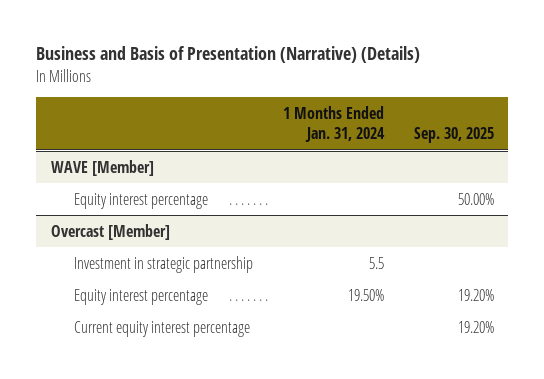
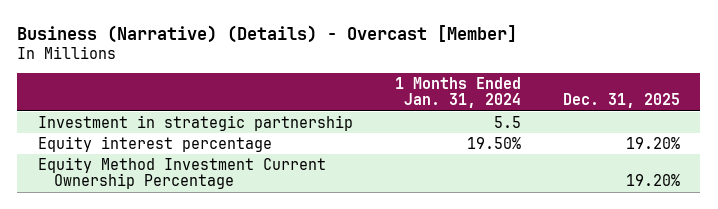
[35,46,420,64] Business and Basis of Presentation (Narrative) (Details) -> [17,24,518,43] Business (Narrative) (Details) - Overcast [Member]
[413,127,494,144] Sep. 30, 2025 -> none
none -> [562,93,680,109] Dec. 31, 2025
[50,159,154,176] WAVE [Member] -> none
[74,192,209,209] Equity interest percentage -> none
[50,223,170,240] Overcast [Member] -> none
[74,320,251,337] Current equity interest percentage -> [38,156,327,190] Equity Method Investment Current Ownership Percentage

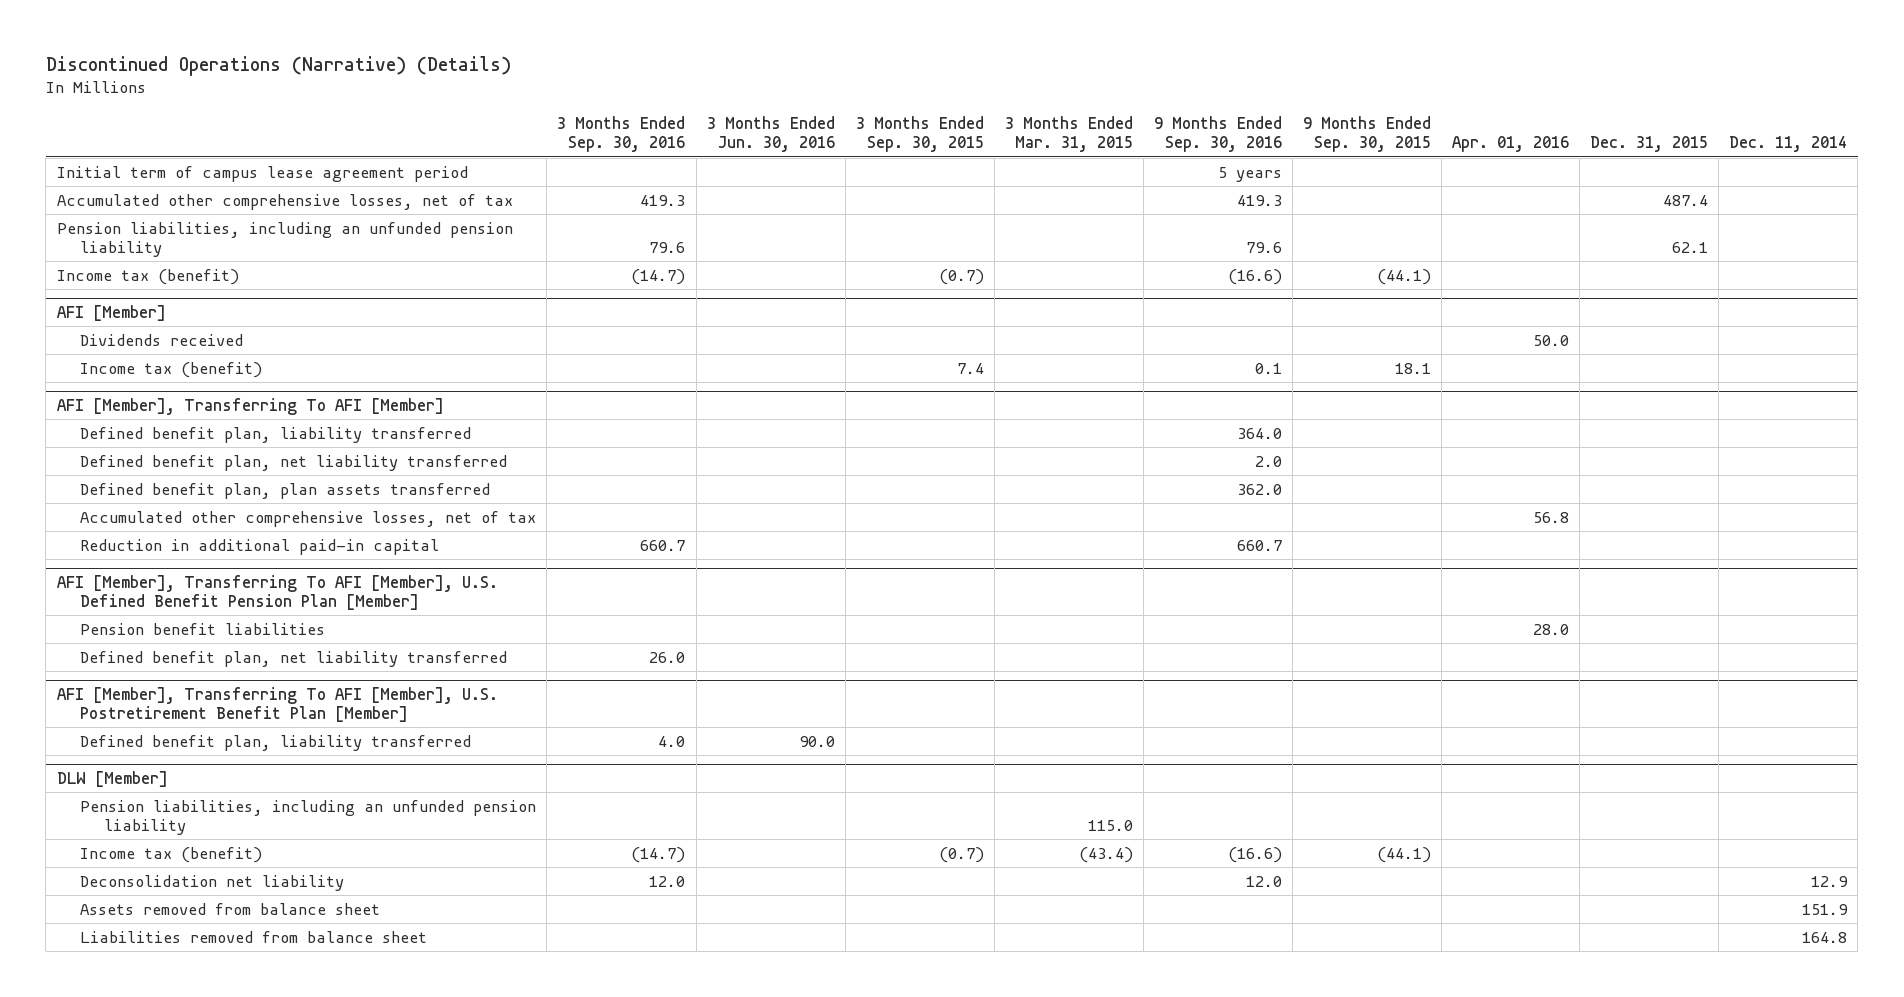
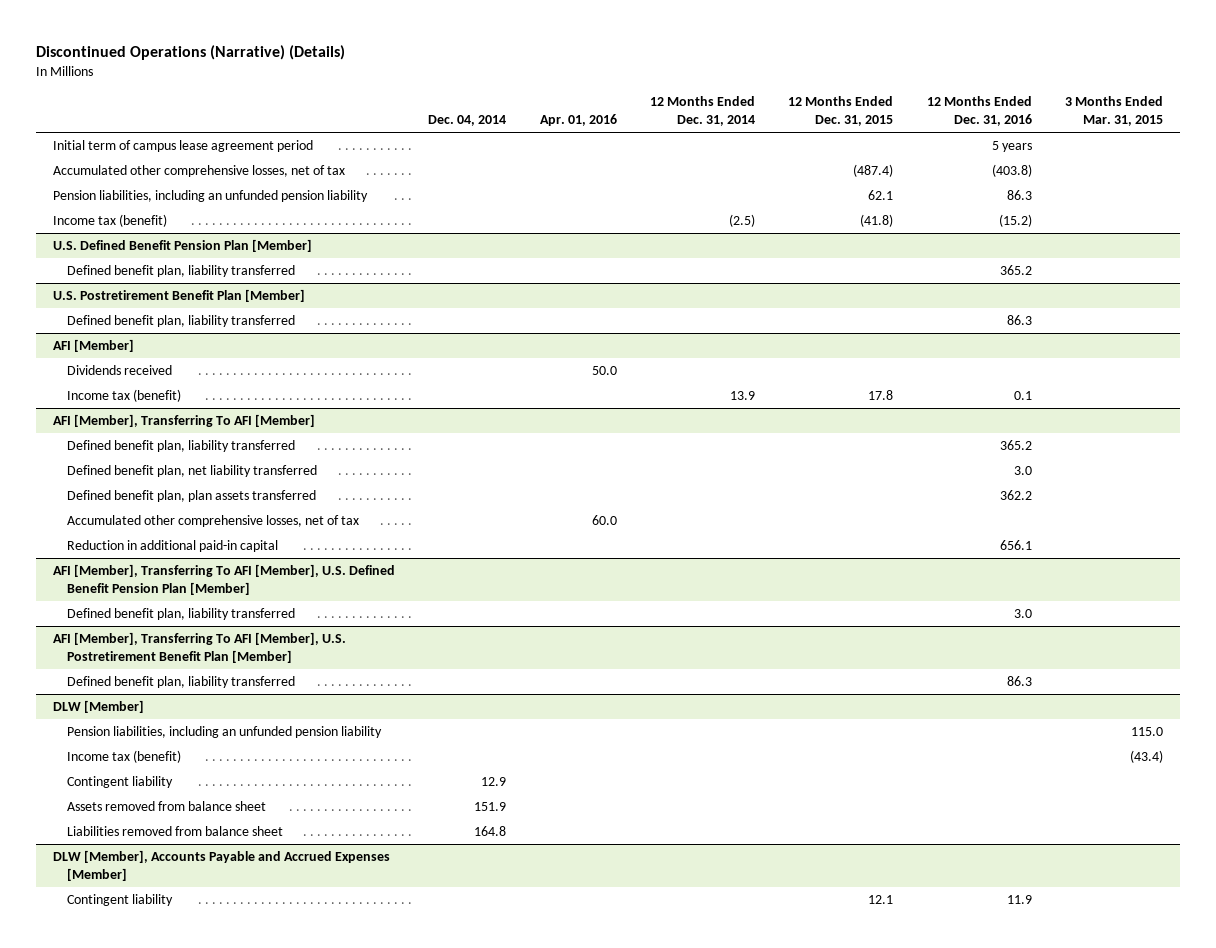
[557,116,686,153] 3 Months Ended Sep. 30, 2016 -> none
[706,116,835,153] 3 Months Ended Jun. 30, 2016 -> none
[855,116,984,153] 3 Months Ended Sep. 30, 2015 -> none
[1153,116,1282,153] 9 Months Ended Sep. 30, 2016 -> none
[1303,116,1432,153] 9 Months Ended Sep. 30, 2015 -> none
[1590,136,1709,153] Dec. 31, 2015 -> none
[1729,136,1848,153] Dec. 11, 2014 -> none
none -> [428,114,507,126] Dec. 04, 2014
none -> [650,96,756,126] 12 Months Ended Dec. 31, 2014
none -> [788,96,894,126] 12 Months Ended Dec. 31, 2015
none -> [926,96,1032,126] 12 Months Ended Dec. 31, 2016
none -> [53,239,313,253] U.S. Defined Benefit Pension Plan [Member]
none -> [66,265,295,278] Defined benefit plan, liability transferred
none -> [53,289,306,303] U.S. Postretirement Benefit Plan [Member]
none -> [66,315,295,328] Defined benefit plan, liability transferred
[1533,511,1570,523] 56.8 -> [591,515,617,526] 60.0
[80,622,326,635] Pension benefit liabilities -> none
[80,650,508,667] Defined benefit plan, net liability transferred -> [66,608,295,621] Defined benefit plan, liability transferred
[80,874,345,891] Deconsolidation net liability -> [66,776,173,789] Contingent liability
none -> [53,850,391,881] DLW [Member], Accounts Payable and Accrued Expenses [Member]
none -> [66,894,173,907] Contingent liability

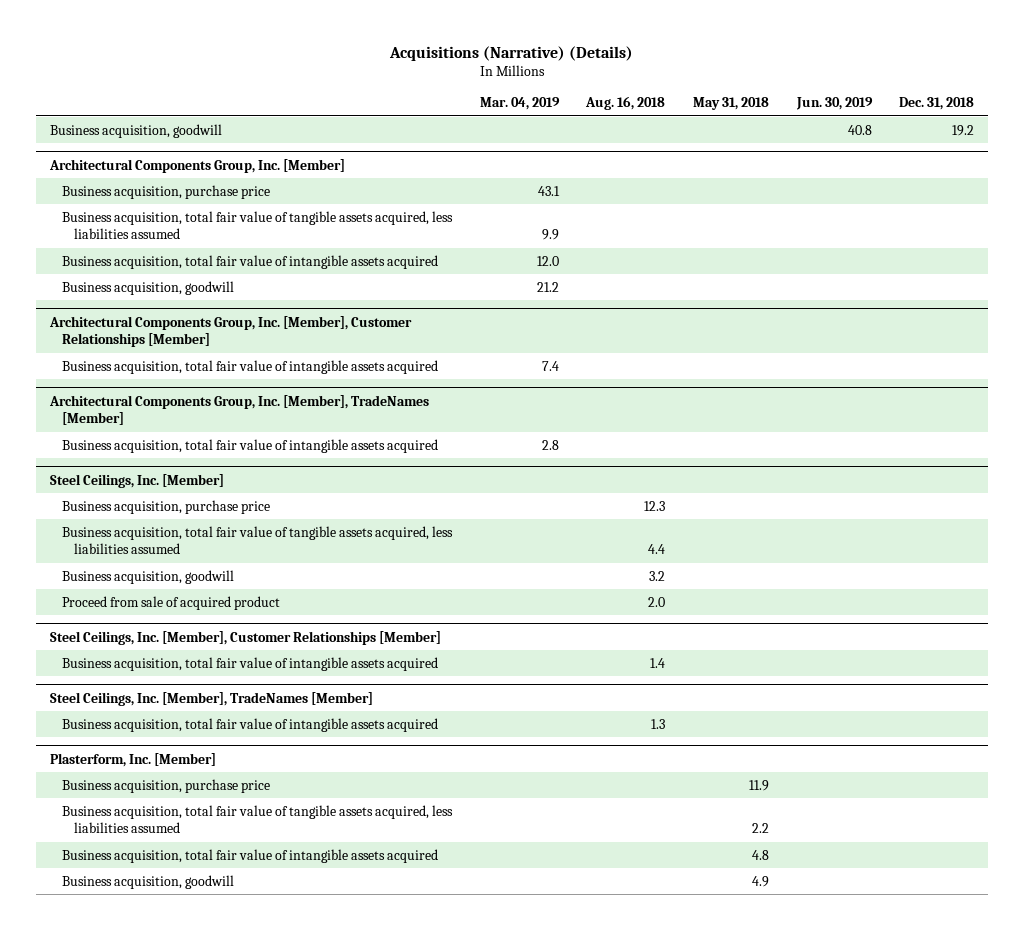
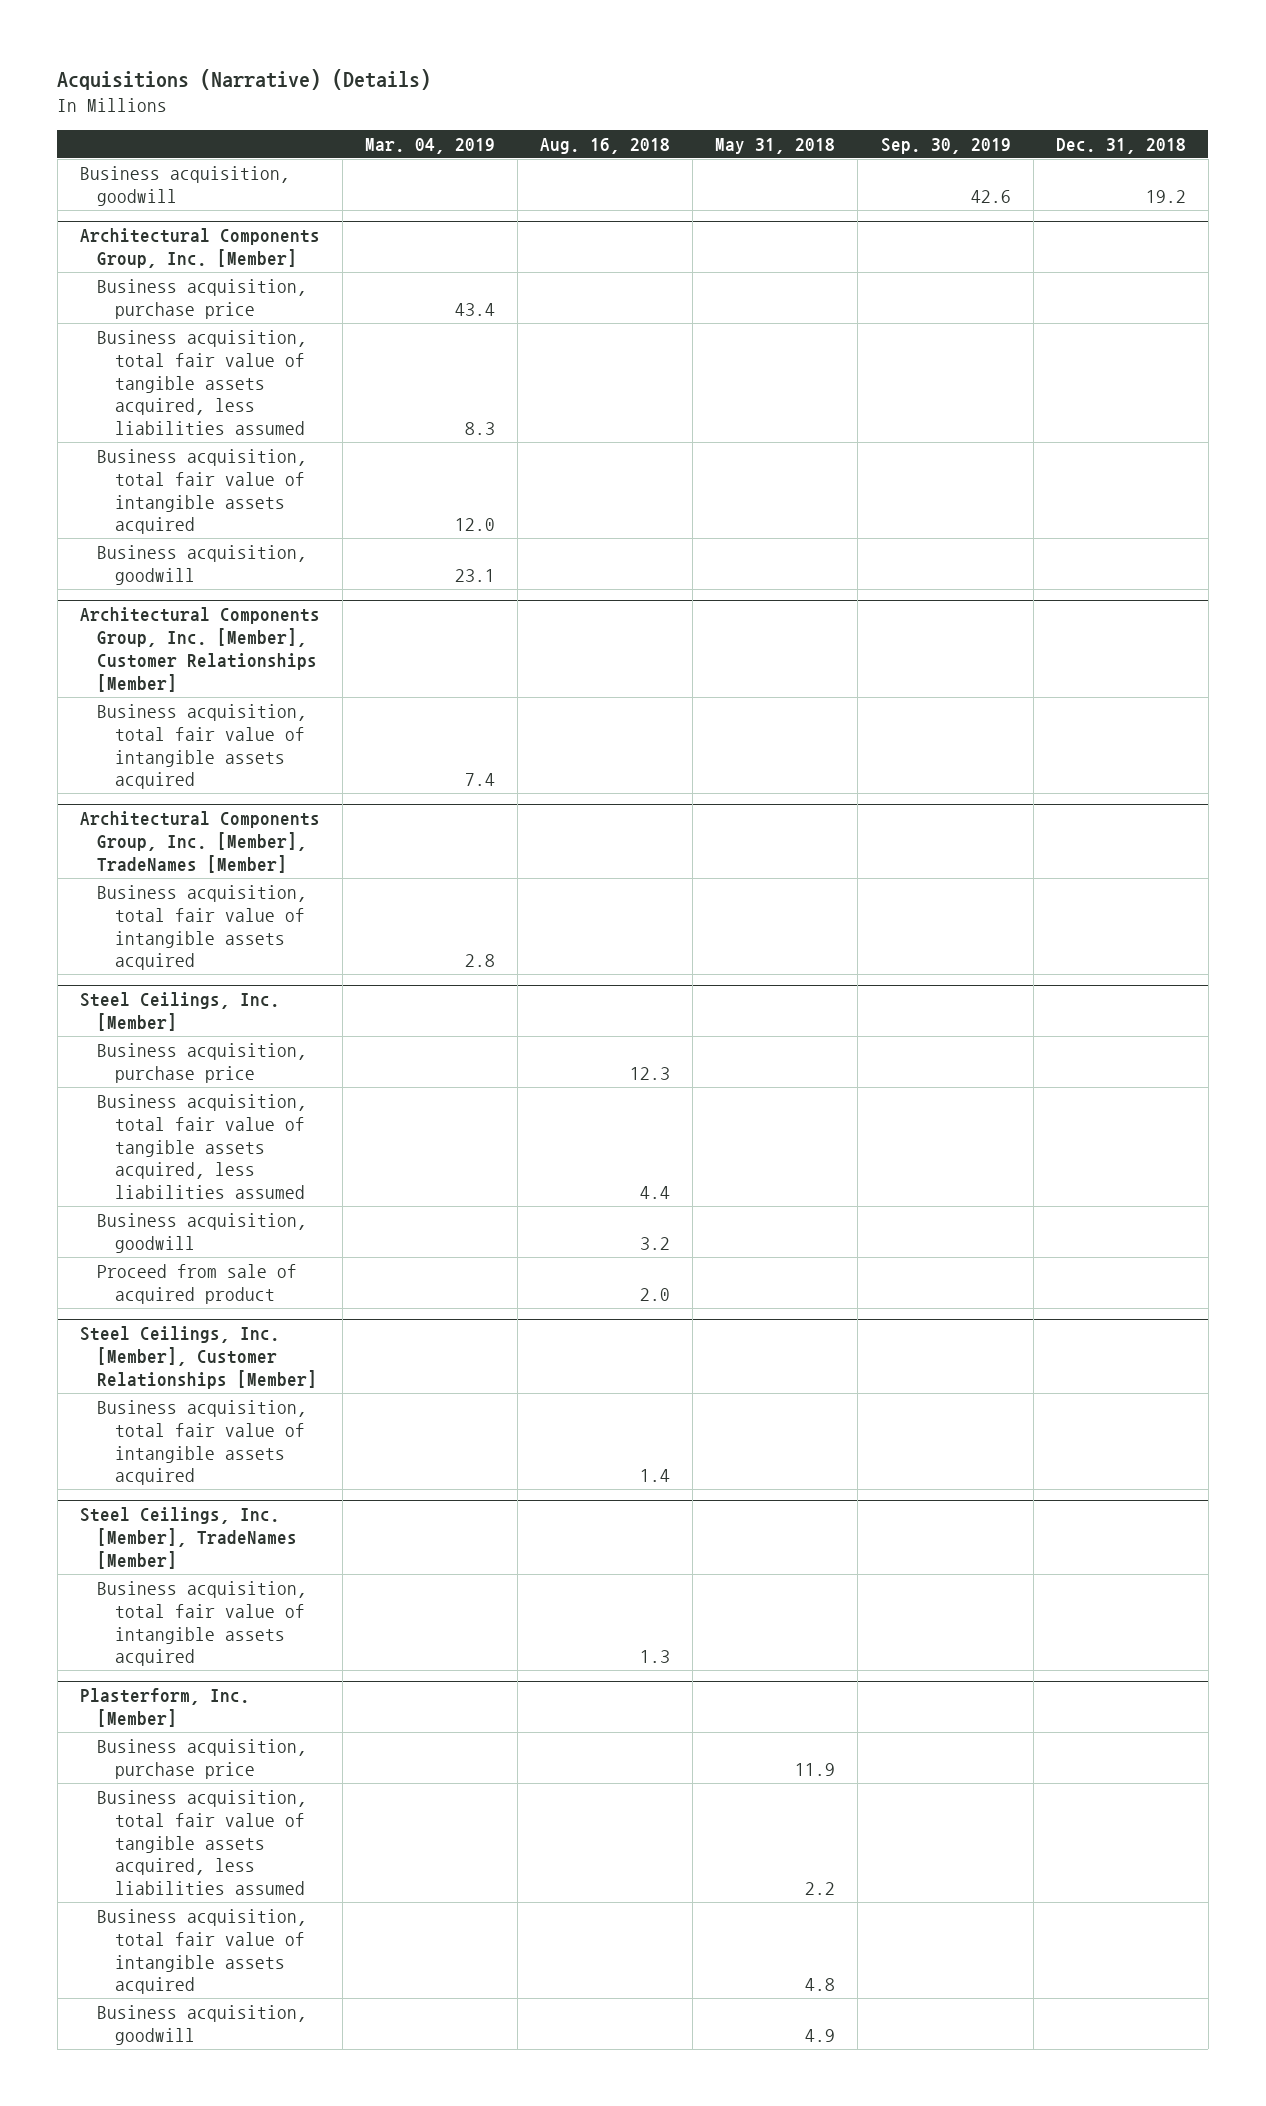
[795,97,873,111] Jun. 30, 2019 -> none
none -> [880,137,1011,154] Sep. 30, 2019
[537,185,560,196] 43.1 -> [455,302,496,316] 43.4
[541,229,559,241] 9.9 -> [465,422,496,436] 8.3
[536,281,559,292] 21.2 -> [455,568,496,582] 23.1

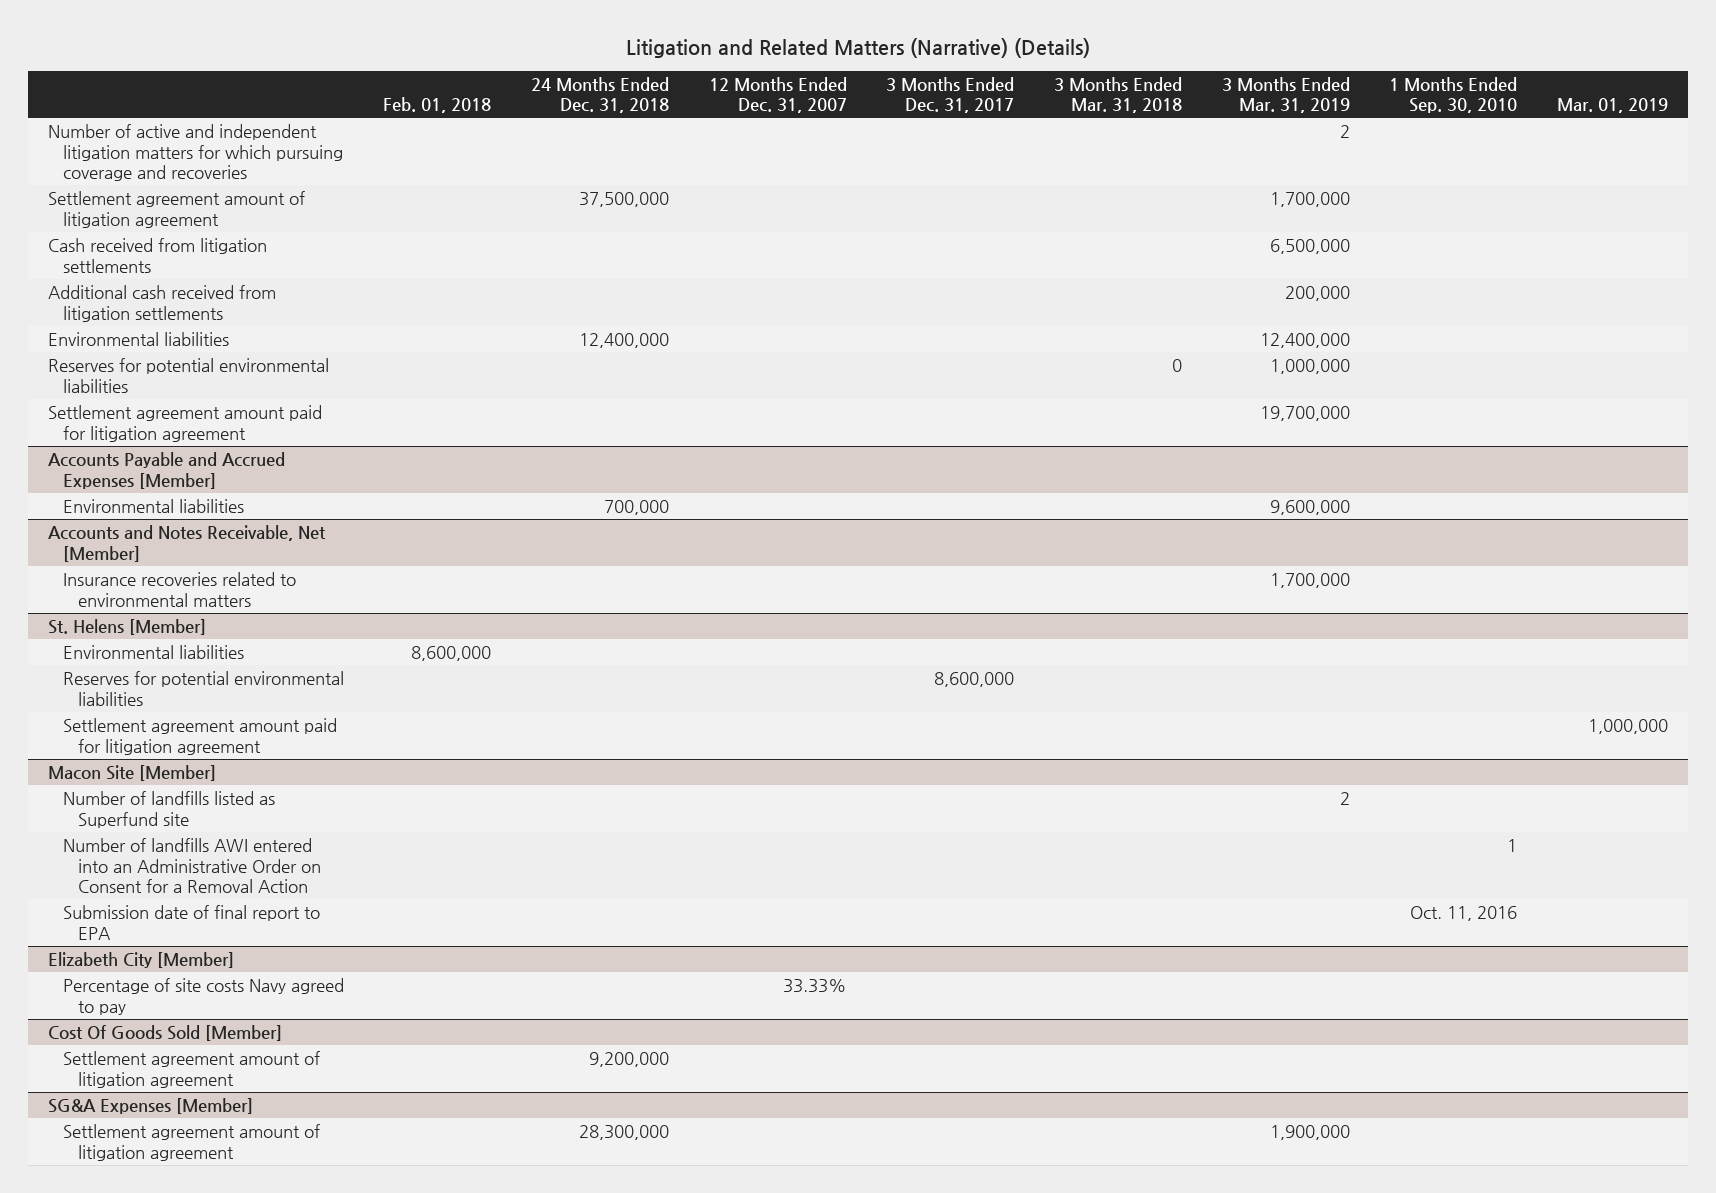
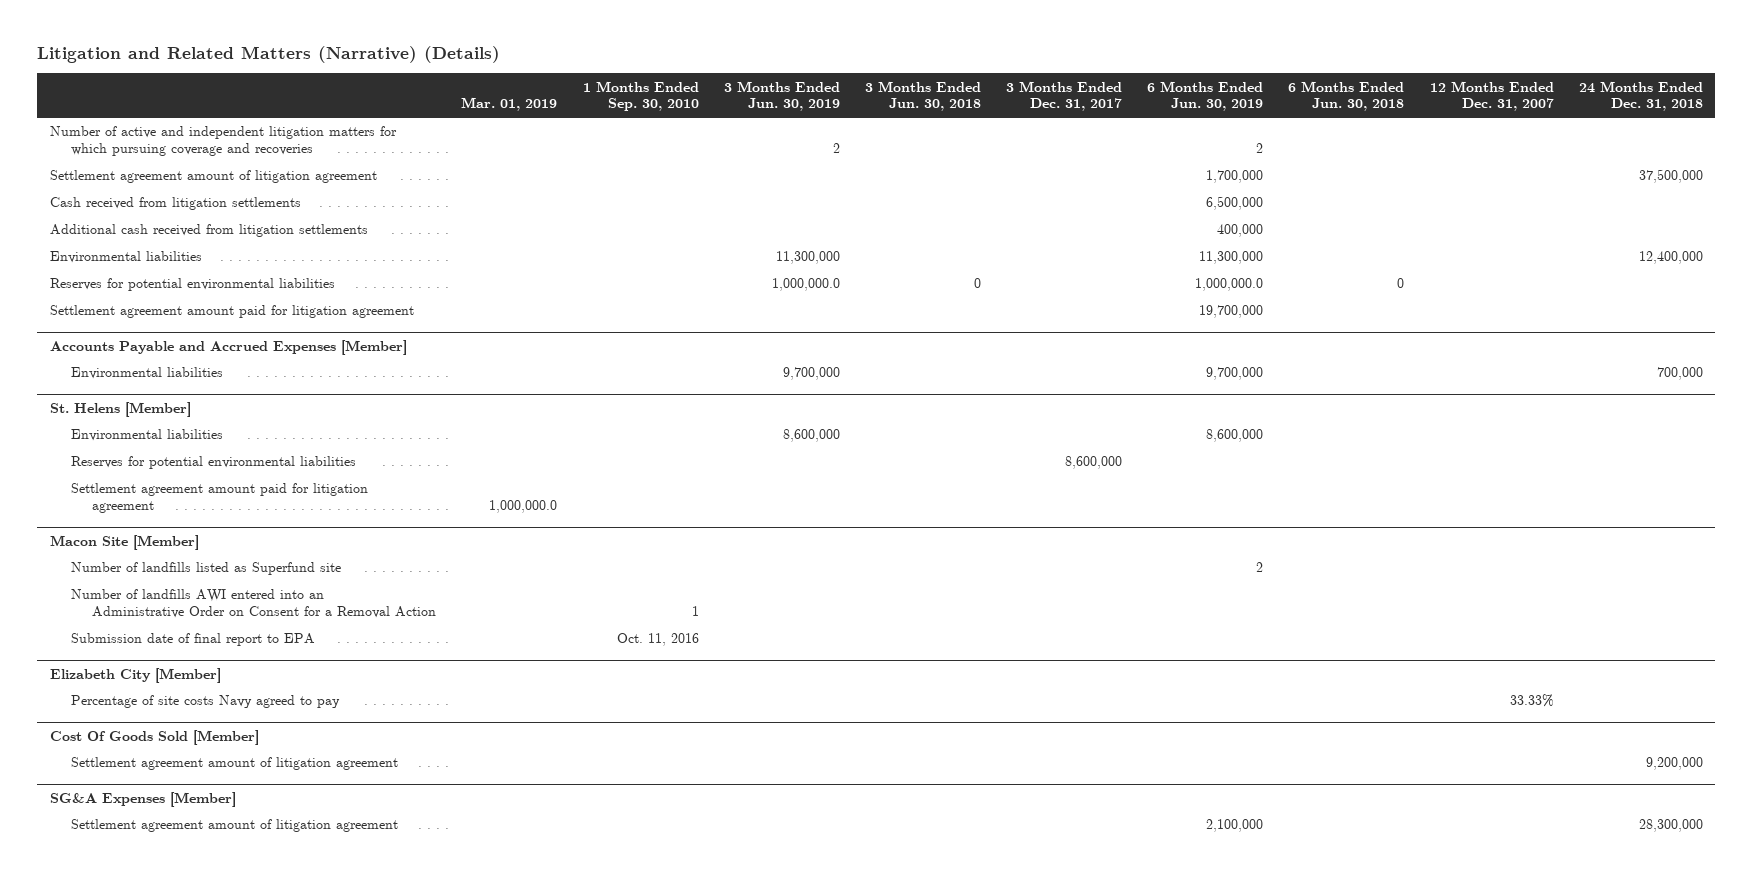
[383,97,492,114] Feb. 01, 2018 -> none
[1053,76,1182,114] 3 Months Ended Mar. 31, 2018 -> none
[1221,76,1350,114] 3 Months Ended Mar. 31, 2019 -> none
none -> [723,80,840,112] 3 Months Ended Jun. 30, 2019
none -> [864,80,981,112] 3 Months Ended Jun. 30, 2018
none -> [1147,80,1264,112] 6 Months Ended Jun. 30, 2019
none -> [1288,80,1405,112] 6 Months Ended Jun. 30, 2018
[47,524,326,562] Accounts and Notes Receivable, Net [Member] -> none
[62,571,296,607] Insurance recoveries related to environmental matters -> none
[1587,718,1668,734] 1,000,000 -> [489,500,558,514] 1,000,000.0

